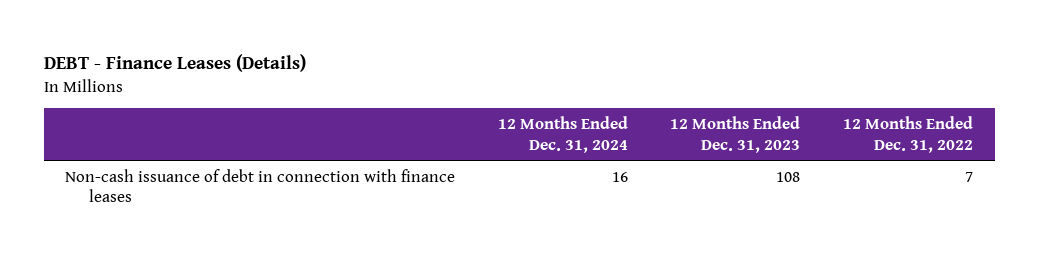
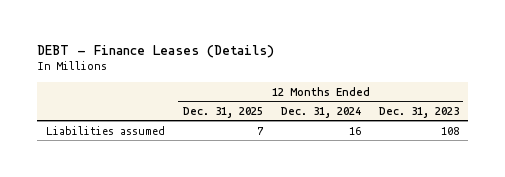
[843,116,974,153] 12 Months Ended Dec. 31, 2022 -> none
none -> [182,106,263,118] Dec. 31, 2025
[64,169,455,203] Non-cash issuance of debt in connection with finance leases -> [45,125,165,135] Liabilities assumed

